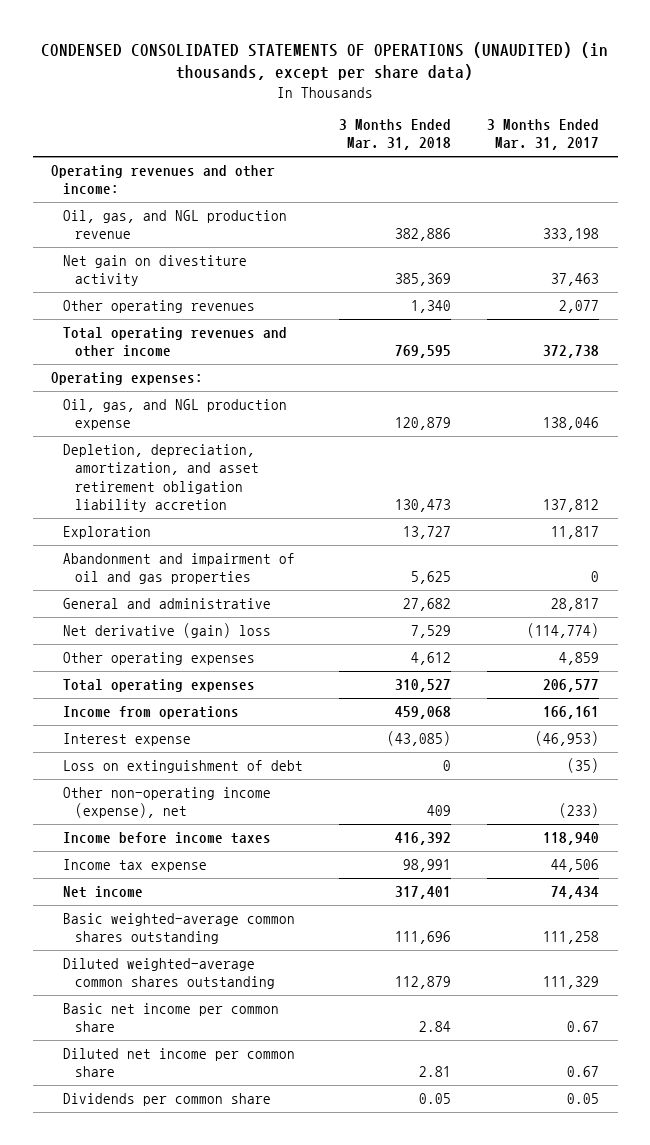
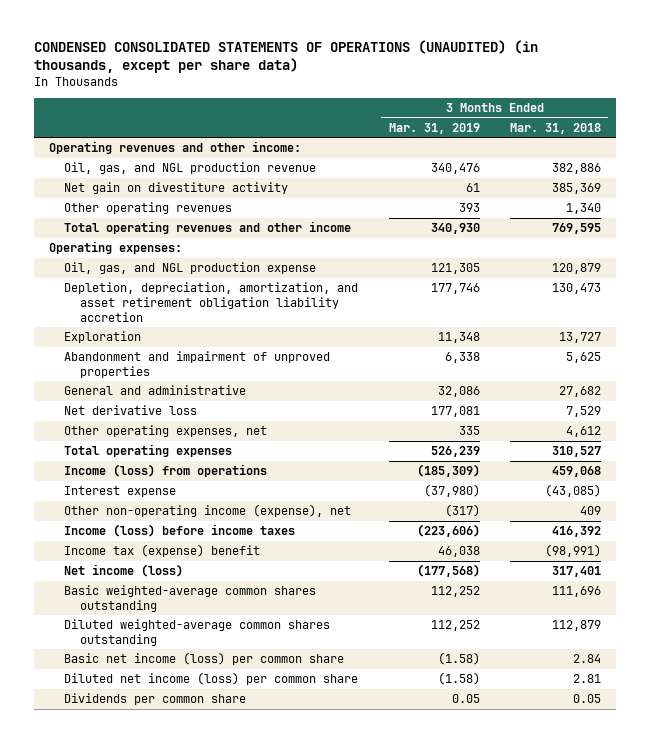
[487,118,600,151] 3 Months Ended Mar. 31, 2017 -> none
none -> [388,122,480,134] Mar. 31, 2019
[62,553,295,585] Abandonment and impairment of oil and gas properties -> [64,351,331,378] Abandonment and impairment of unproved properties
[62,623,271,639] Net derivative (gain) loss -> [64,405,198,416] Net derivative loss
[62,652,255,666] Other operating expenses -> [64,425,268,438] Other operating expenses, net
[62,706,239,720] Income from operations -> [64,464,268,478] Income (loss) from operations
[62,760,303,774] Loss on extinguishment of debt -> none
[62,832,271,845] Income before income taxes -> [64,524,296,538] Income (loss) before income taxes
[62,859,207,873] Income tax expense -> [64,544,261,558] Income tax (expense) benefit
[403,859,452,873] 98,991 -> [544,544,601,558] (98,991)
[62,886,143,899] Net income -> [64,564,184,578] Net income (loss)
[62,1003,279,1033] Basic net income per common share -> [64,652,345,666] Basic net income (loss) per common share
[62,1048,295,1078] Diluted net income per common share -> [64,672,359,686] Diluted net income (loss) per common share

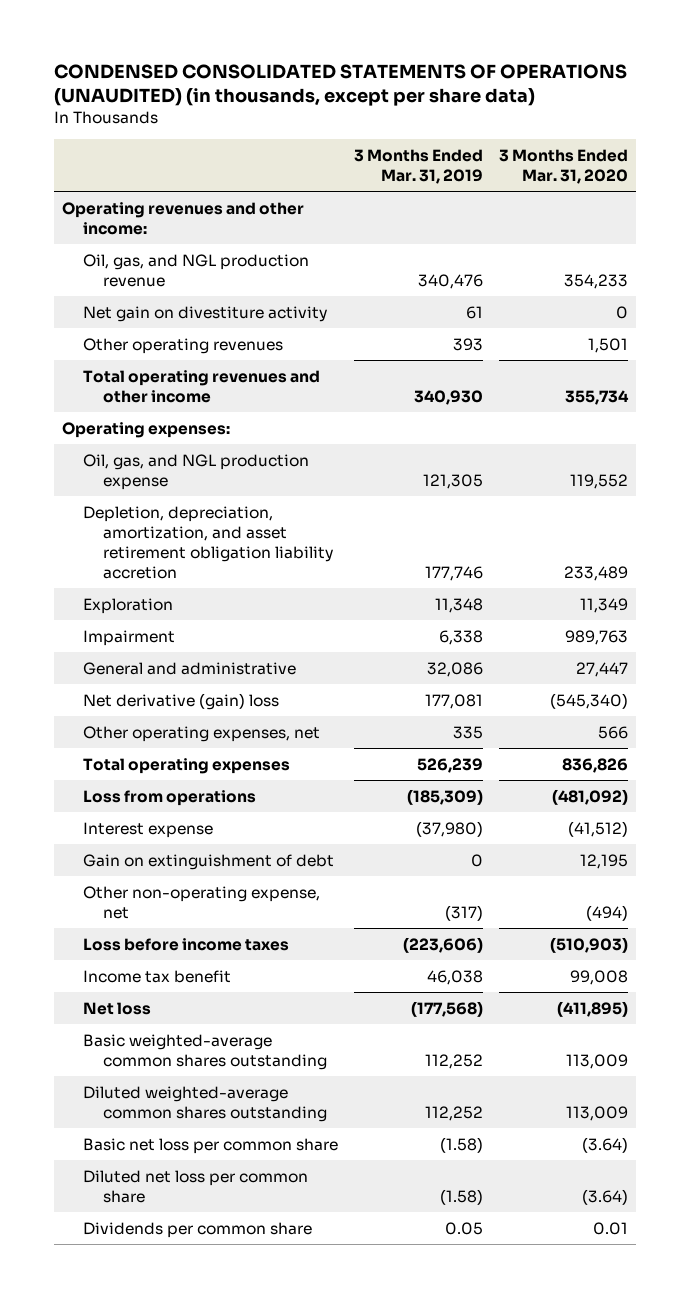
[509,122,601,134] Mar. 31, 2018 -> none
none -> [499,148,629,184] 3 Months Ended Mar. 31, 2020
[64,351,331,378] Abandonment and impairment of unproved properties -> [82,629,175,646] Impairment
[64,405,198,416] Net derivative loss -> [82,692,279,710] Net derivative (gain) loss
[64,464,268,478] Income (loss) from operations -> [82,789,256,806] Loss from operations
none -> [82,853,334,870] Gain on extinguishment of debt
[64,504,352,518] Other non-operating income (expense), net -> [82,885,320,919] Other non-operating expense, net
[64,524,296,538] Income (loss) before income taxes -> [82,937,289,951] Loss before income taxes
[64,544,261,558] Income tax (expense) benefit -> [82,969,231,983] Income tax benefit
[64,564,184,578] Net income (loss) -> [82,1001,151,1015] Net loss
[64,652,345,666] Basic net income (loss) per common share -> [82,1137,338,1154] Basic net loss per common share
[64,672,359,686] Diluted net income (loss) per common share -> [82,1169,308,1203] Diluted net loss per common share

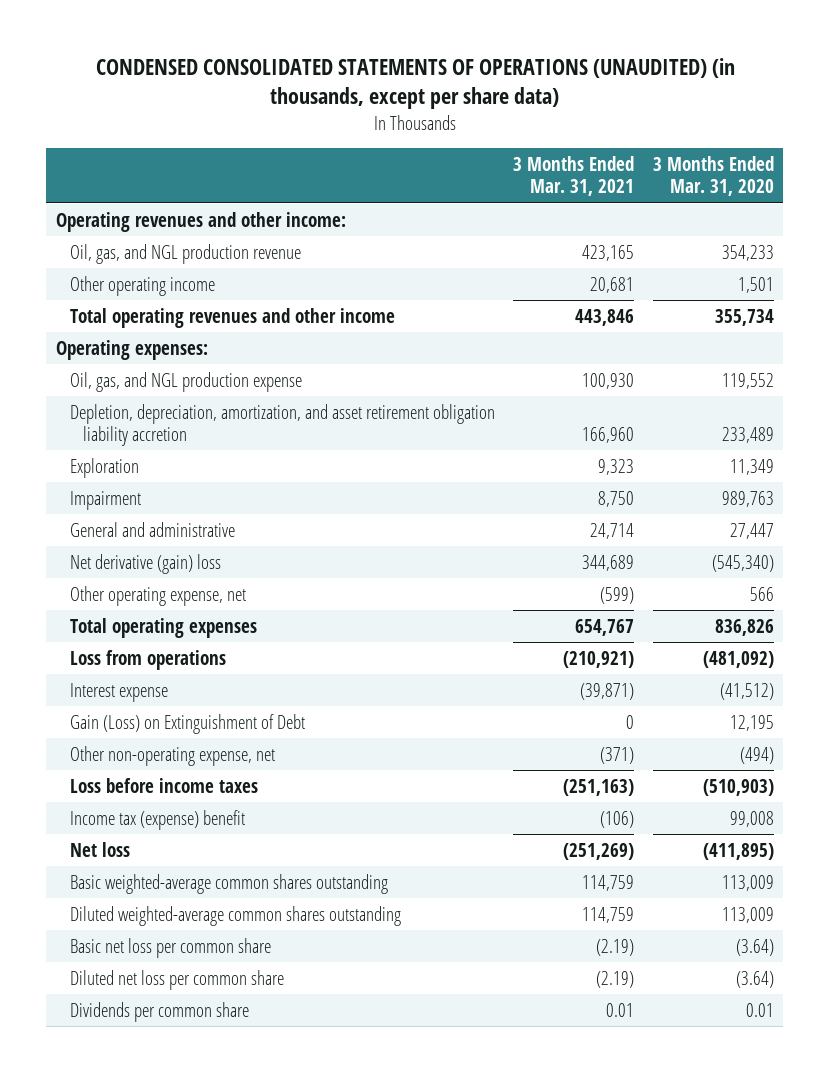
[353,148,483,184] 3 Months Ended Mar. 31, 2019 -> none
none -> [513,155,635,197] 3 Months Ended Mar. 31, 2021
[82,305,327,322] Net gain on divestiture activity -> none
[82,337,283,354] Other operating revenues -> [69,275,215,296] Other operating income
[82,725,320,742] Other operating expenses, net -> [69,585,246,606] Other operating expense, net
[82,853,334,870] Gain on extinguishment of debt -> [69,713,305,734] Gain (Loss) on Extinguishment of Debt
[82,969,231,983] Income tax benefit -> [69,809,245,830] Income tax (expense) benefit

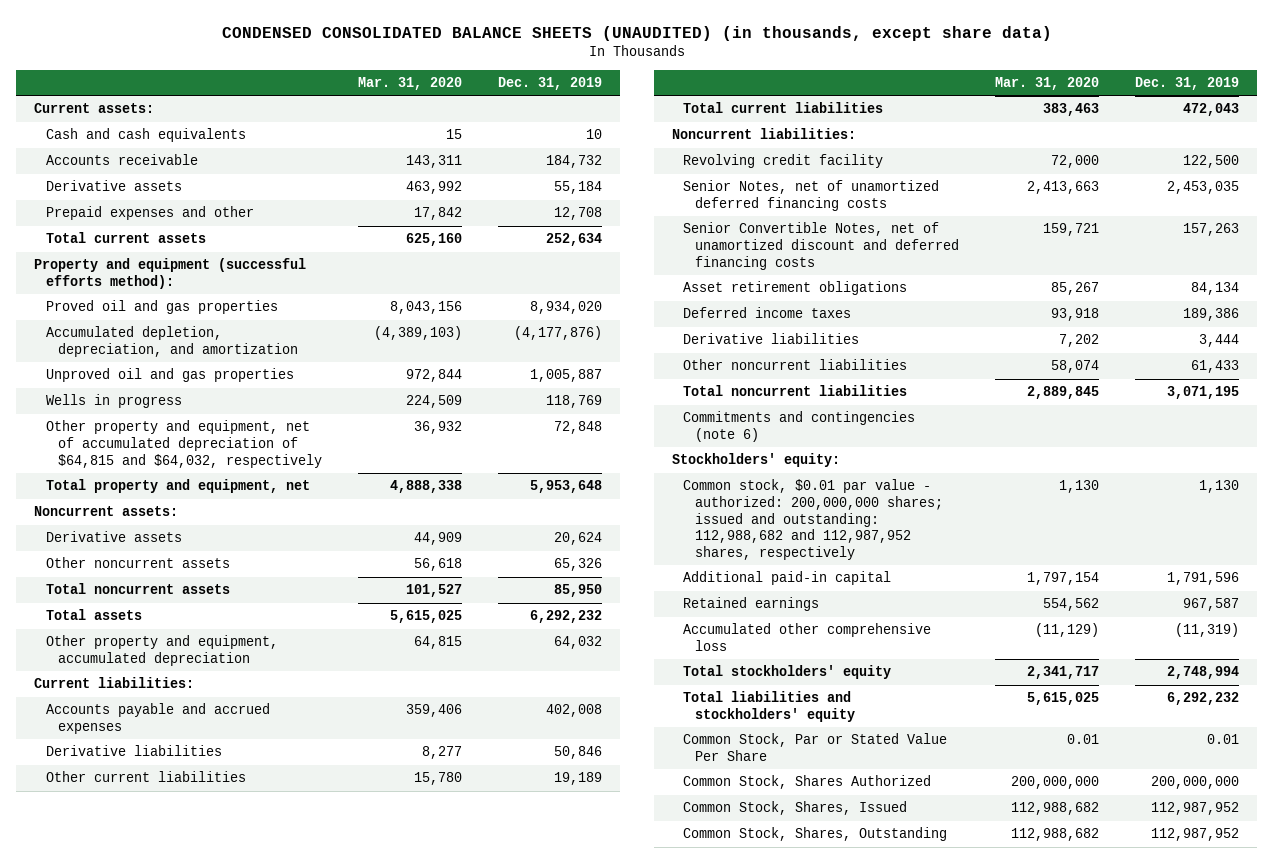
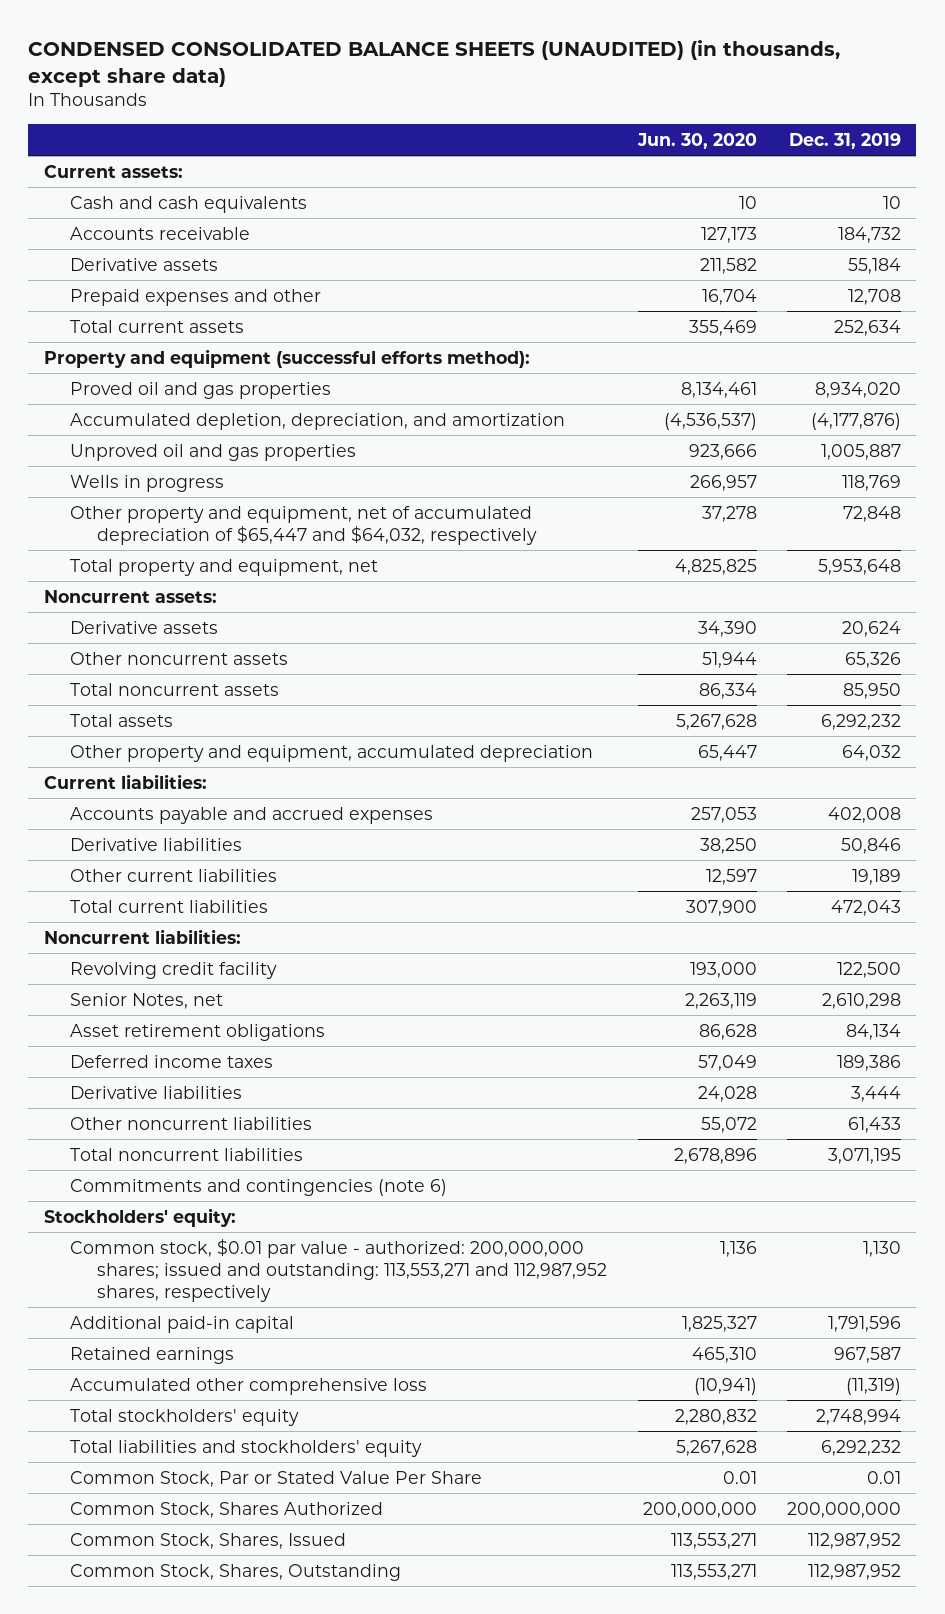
[357,77,462,91] Mar. 31, 2020 -> none
none -> [636,132,757,149] Jun. 30, 2020
[45,420,322,468] Other property and equipment, net of accumulated depreciation of $64,815 and $64,032, respectively -> [70,505,538,545] Other property and equipment, net of accumulated depreciation of $65,447 and $64,032, respectively
[683,180,940,211] Senior Notes, net of unamortized deferred financing costs -> none
[683,222,960,270] Senior Convertible Notes, net of unamortized discount and deferred financing costs -> none
none -> [70,992,224,1009] Senior Notes, net
[683,479,944,561] Common stock, $0.01 par value - authorized: 200,000,000 shares; issued and outstanding: 112,988,682 and 112,987,952 shares, respectively -> [70,1238,608,1302] Common stock, $0.01 par value - authorized: 200,000,000 shares; issued and outstanding: 113,553,271 and 112,987,952 shares, respectively

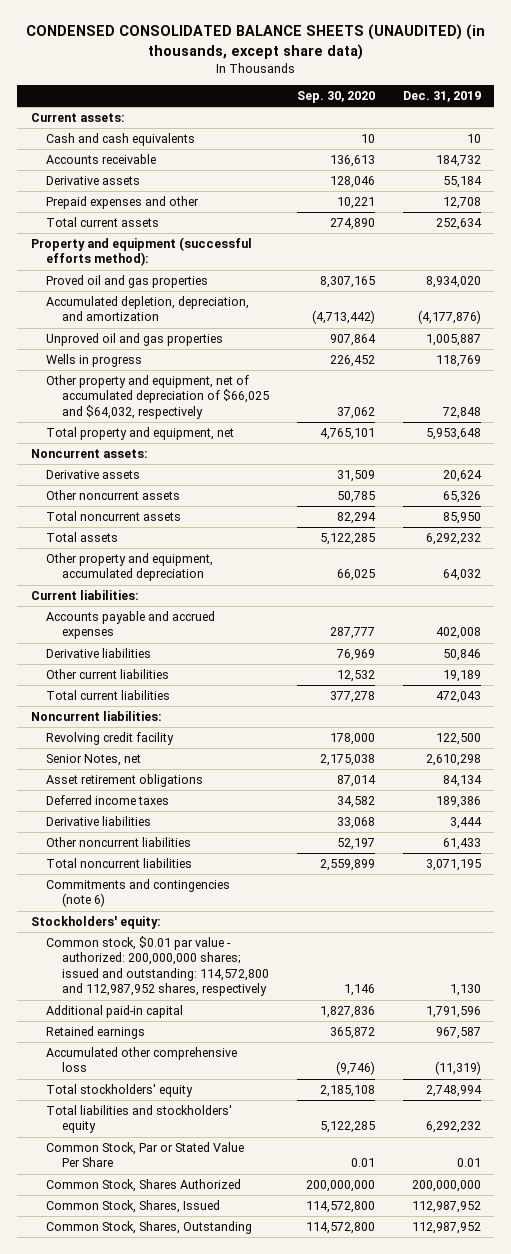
[636,132,757,149] Jun. 30, 2020 -> none
none -> [296,91,375,104] Sep. 30, 2020
[70,505,538,545] Other property and equipment, net of accumulated depreciation of $65,447 and $64,032, respectively -> [46,375,269,419] Other property and equipment, net of accumulated depreciation of $66,025 and $64,032, respectively
[70,1238,608,1302] Common stock, $0.01 par value - authorized: 200,000,000 shares; issued and outstanding: 113,553,271 and 112,987,952 shares, respectively -> [46,936,269,997] Common stock, $0.01 par value - authorized: 200,000,000 shares; issued and outstanding: 114,572,800 and 112,987,952 shares, respectively

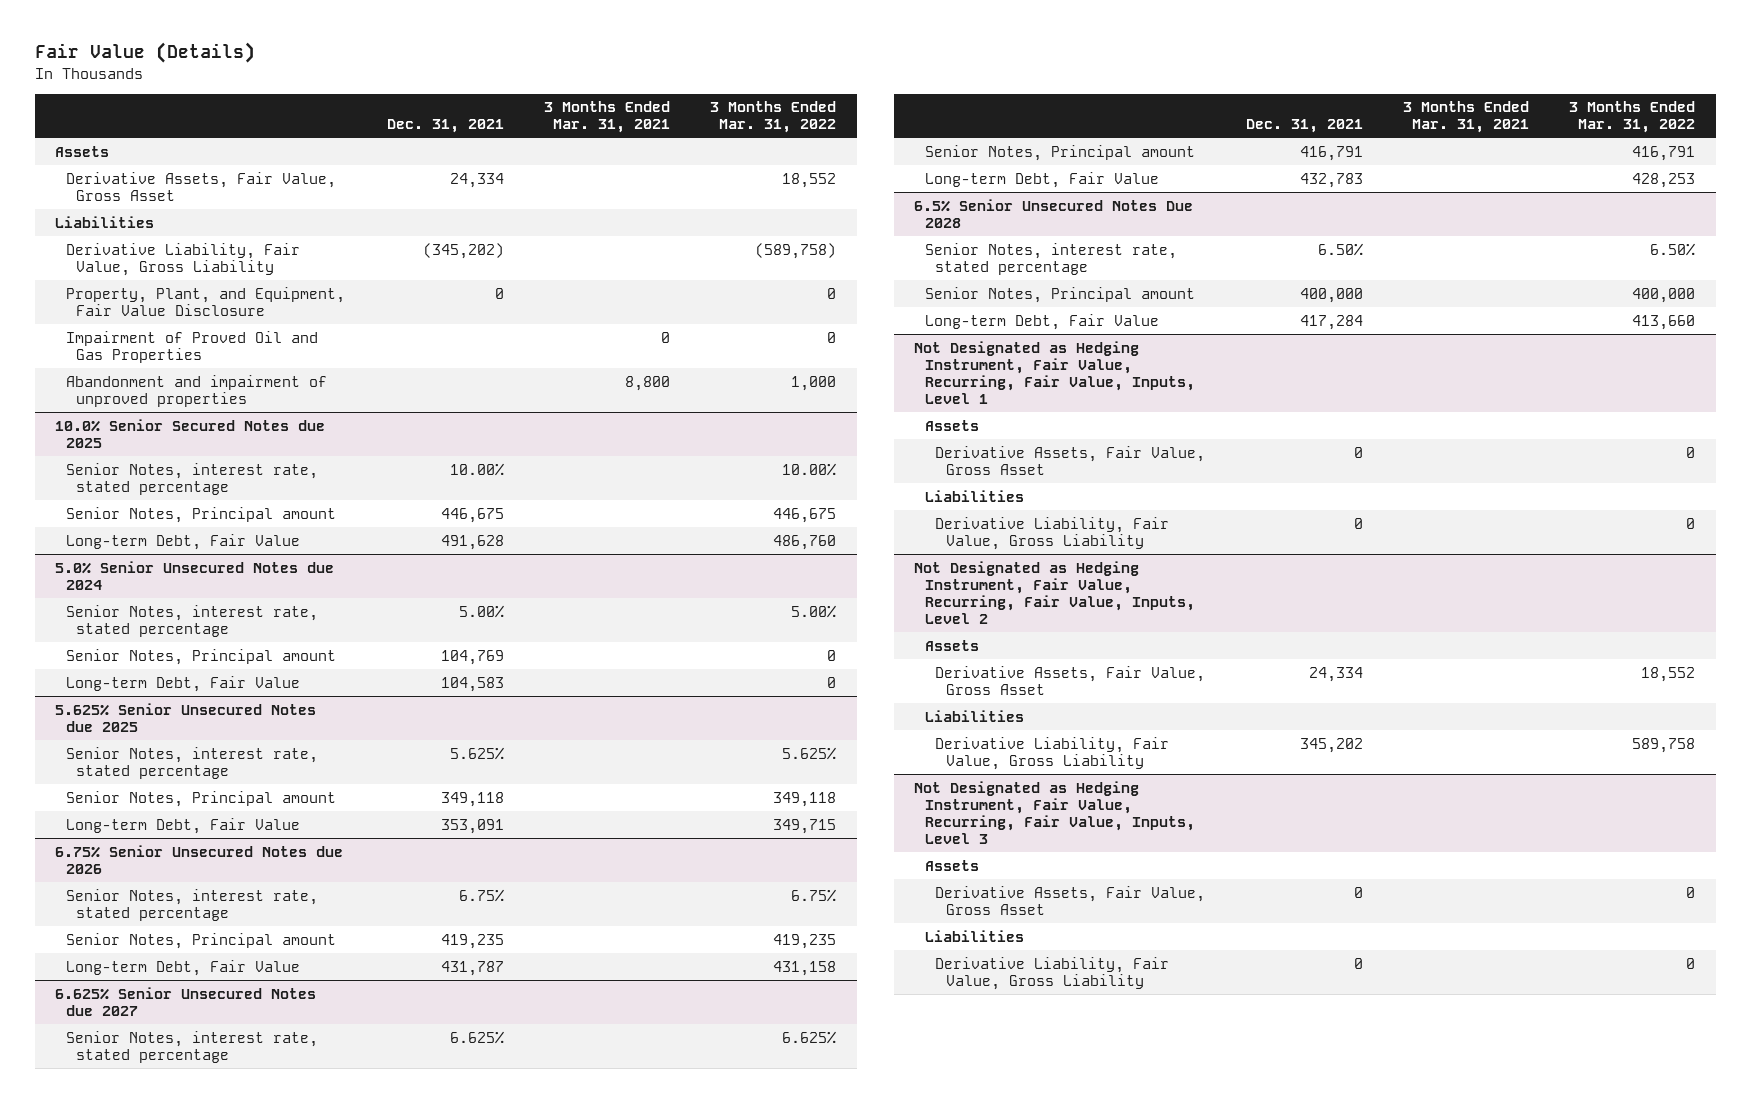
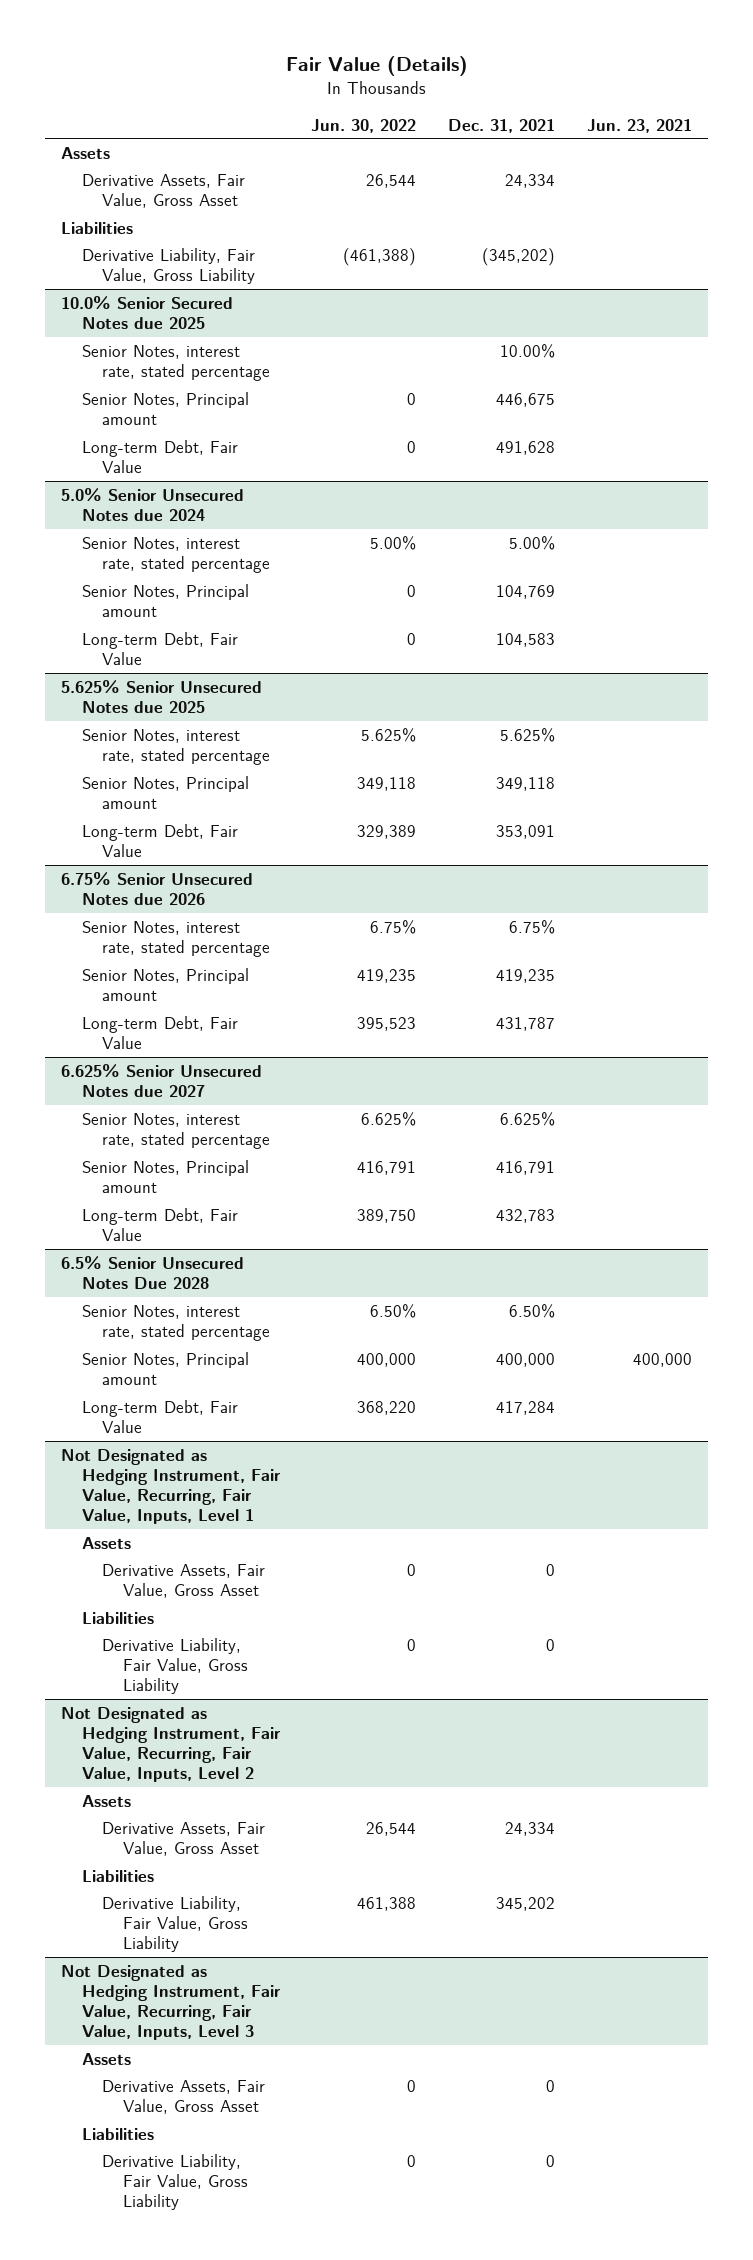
[544,101,671,134] 3 Months Ended Mar. 31, 2021 -> none
[710,101,837,134] 3 Months Ended Mar. 31, 2022 -> none
none -> [311,118,417,133] Jun. 30, 2022
none -> [586,118,692,133] Jun. 23, 2021
[65,286,345,316] Property, Plant, and Equipment, Fair Value Disclosure -> none
[65,330,318,363] Impairment of Proved Oil and Gas Properties -> none
[65,374,327,407] Abandonment and impairment of unproved properties -> none

